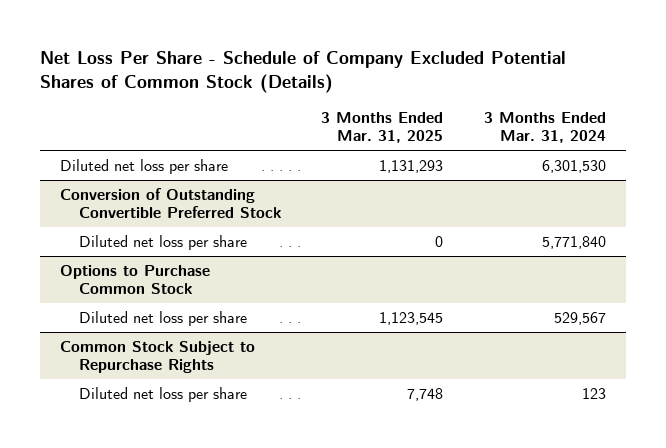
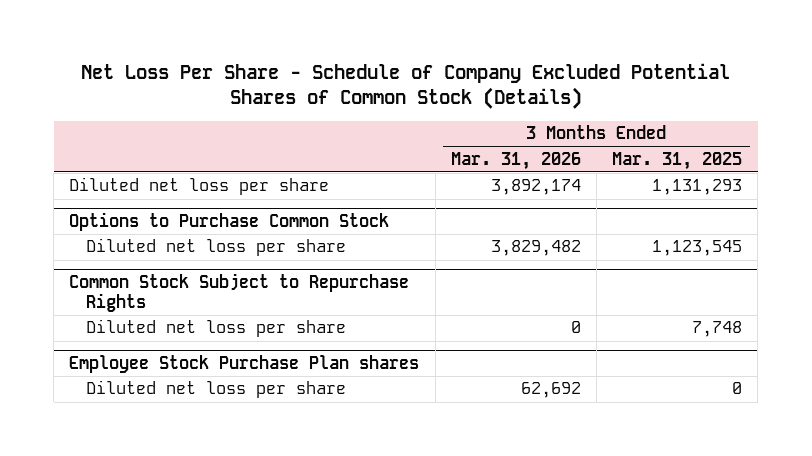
[483,111,606,144] 3 Months Ended Mar. 31, 2024 -> none
none -> [450,151,581,170] Mar. 31, 2026
[60,188,282,219] Conversion of Outstanding Convertible Preferred Stock -> none
[79,235,248,251] Diluted net loss per share -> none
none -> [69,355,420,374] Employee Stock Purchase Plan shares
none -> [85,380,346,399] Diluted net loss per share

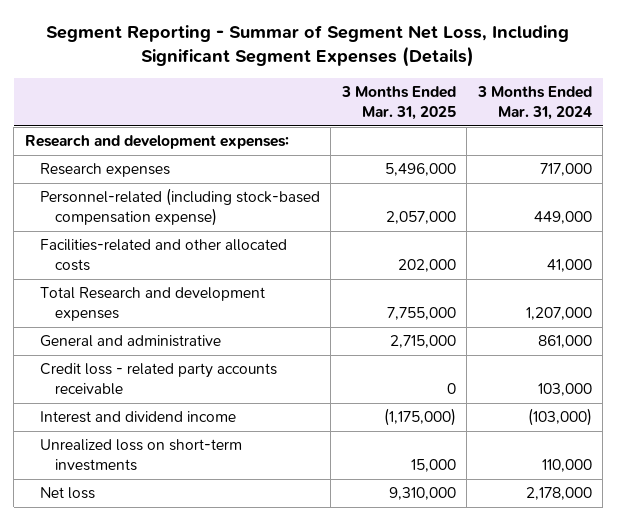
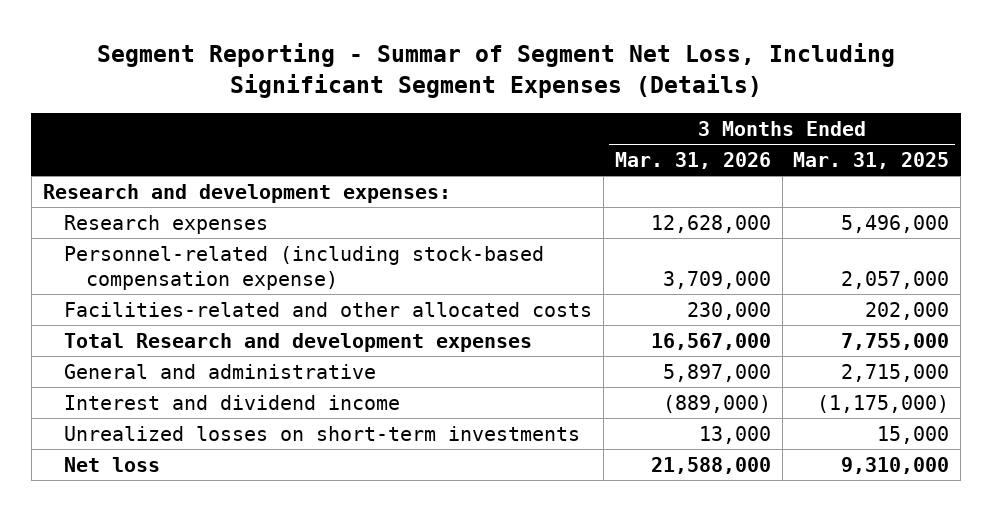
[476,85,592,121] 3 Months Ended Mar. 31, 2024 -> none
none -> [614,151,771,169] Mar. 31, 2026
[39,363,277,396] Credit loss - related party accounts receivable -> none
[39,439,242,472] Unrealized loss on short-term investments -> [64,425,581,441] Unrealized losses on short-term investments

